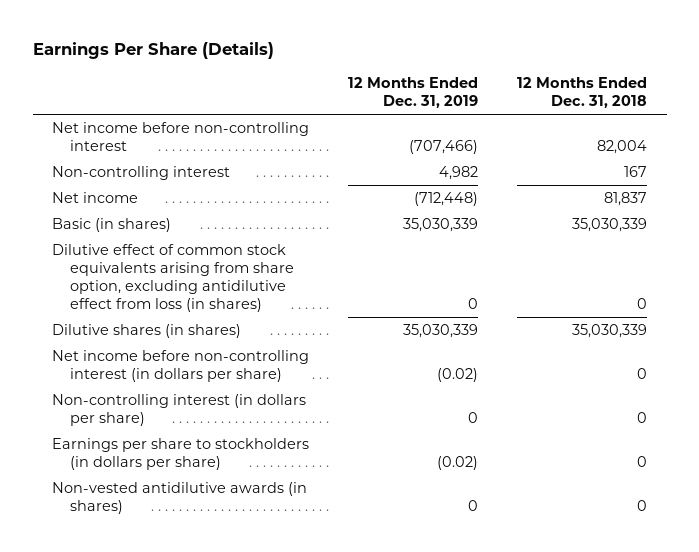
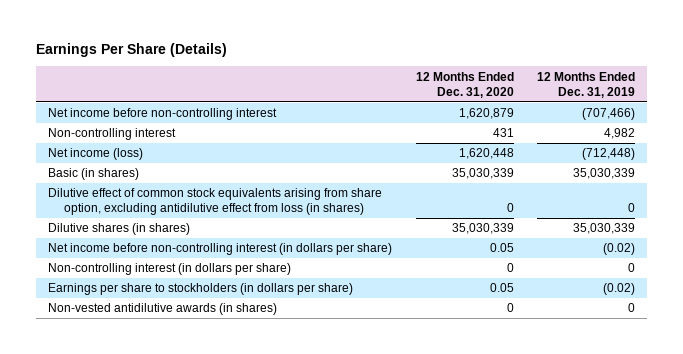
[517,77,648,109] 12 Months Ended Dec. 31, 2018 -> none
none -> [415,71,514,98] 12 Months Ended Dec. 31, 2020
[52,192,139,204] Net income -> [47,148,143,161] Net income (loss)

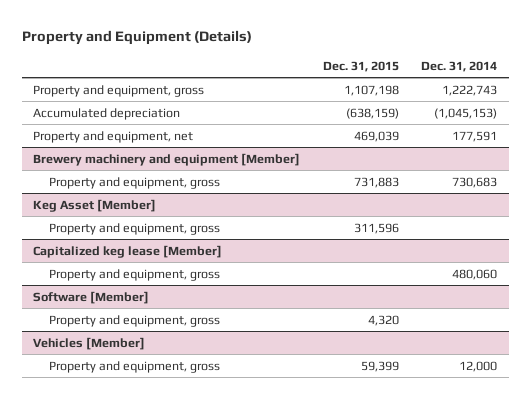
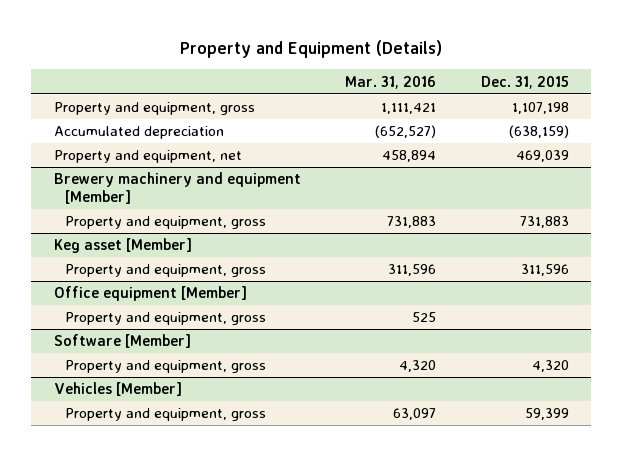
[421,60,498,72] Dec. 31, 2014 -> none
none -> [345,75,437,89] Mar. 31, 2016
[33,198,157,212] Keg Asset [Member] -> [53,238,192,254] Keg asset [Member]
[33,244,223,258] Capitalized keg lease [Member] -> none
none -> [53,286,247,302] Office equipment [Member]

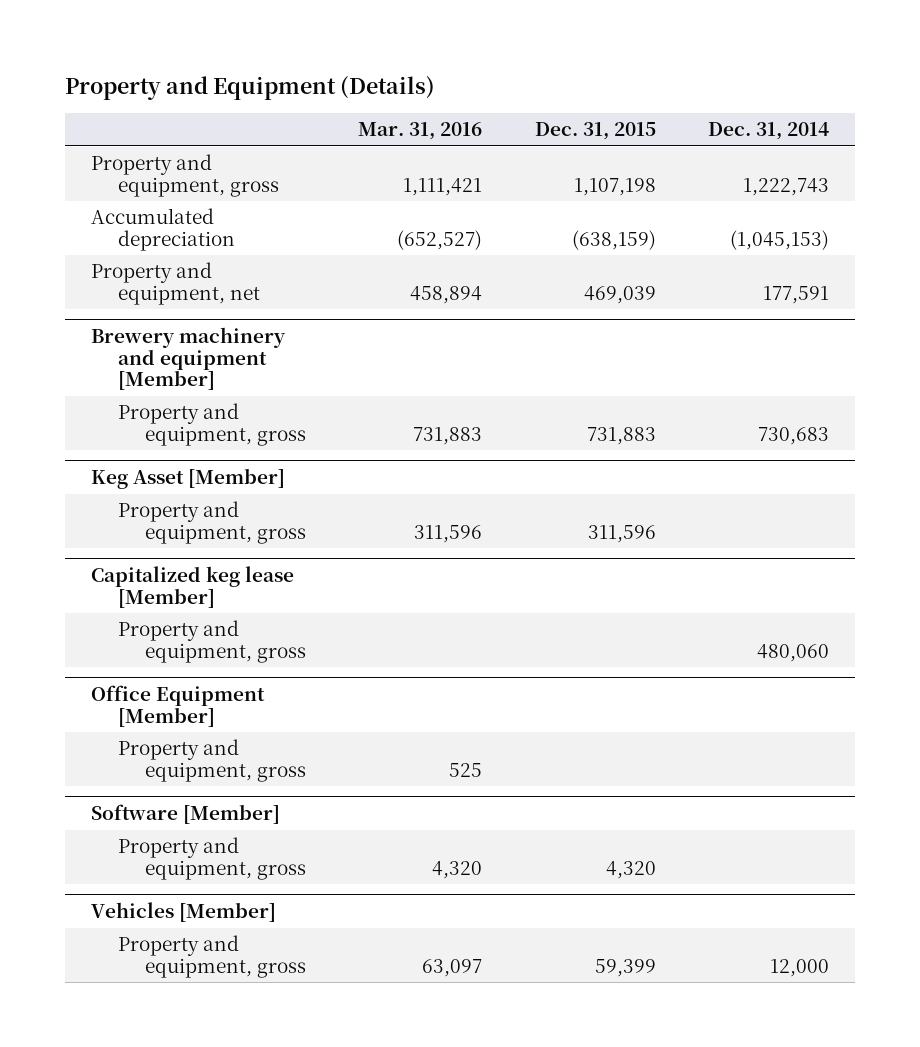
none -> [708,122,830,141] Dec. 31, 2014
[53,238,192,254] Keg asset [Member] -> [90,468,285,490] Keg Asset [Member]
none -> [90,566,294,608] Capitalized keg lease [Member]
none -> [117,620,306,663] Property and equipment, gross
[53,286,247,302] Office equipment [Member] -> [90,685,265,727] Office Equipment [Member]

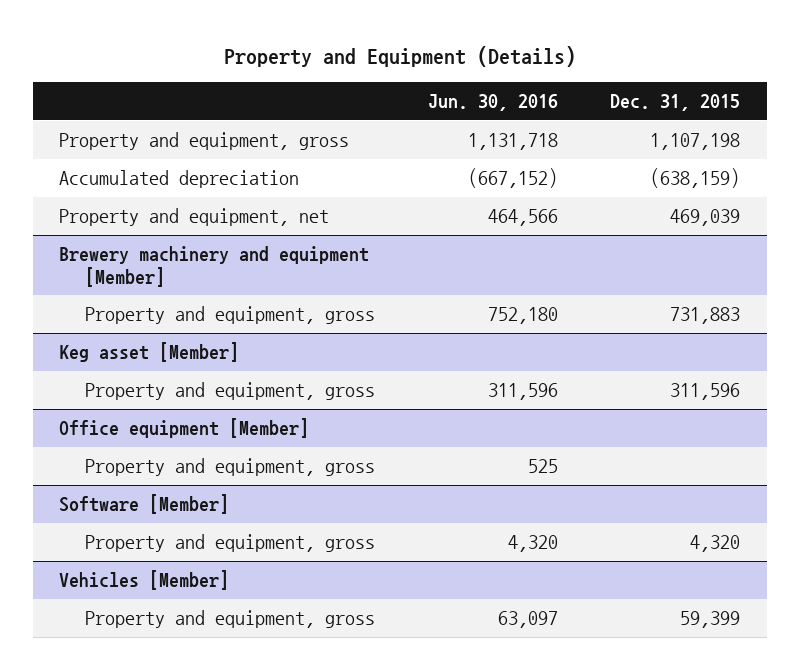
[358,122,483,141] Mar. 31, 2016 -> none
[708,122,830,141] Dec. 31, 2014 -> none
none -> [427,94,558,112] Jun. 30, 2016
[90,468,285,490] Keg Asset [Member] -> [59,342,240,363] Keg asset [Member]
[90,566,294,608] Capitalized keg lease [Member] -> none
[117,620,306,663] Property and equipment, gross -> none
[90,685,265,727] Office Equipment [Member] -> [59,418,310,439] Office equipment [Member]

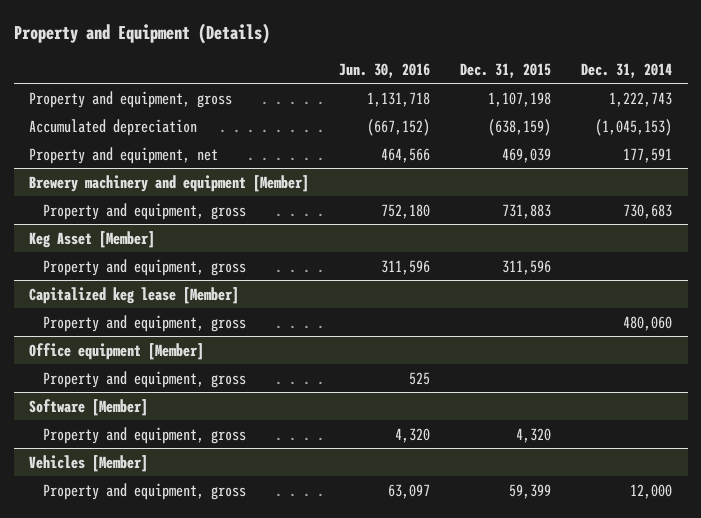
none -> [581,62,673,78] Dec. 31, 2014
[59,342,240,363] Keg asset [Member] -> [28,230,155,248] Keg Asset [Member]
none -> [28,286,239,304] Capitalized keg lease [Member]
none -> [42,314,246,332] Property and equipment, gross

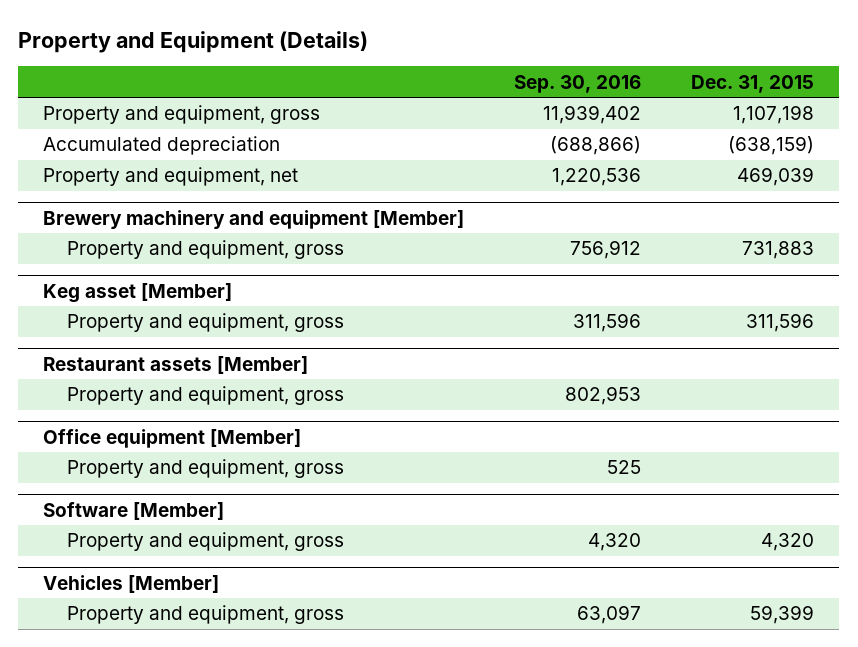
[339,62,431,78] Jun. 30, 2016 -> none
[581,62,673,78] Dec. 31, 2014 -> none
none -> [514,74,642,93] Sep. 30, 2016
[28,230,155,248] Keg Asset [Member] -> [43,282,233,303] Keg asset [Member]
[28,286,239,304] Capitalized keg lease [Member] -> none
none -> [43,355,309,374] Restaurant assets [Member]

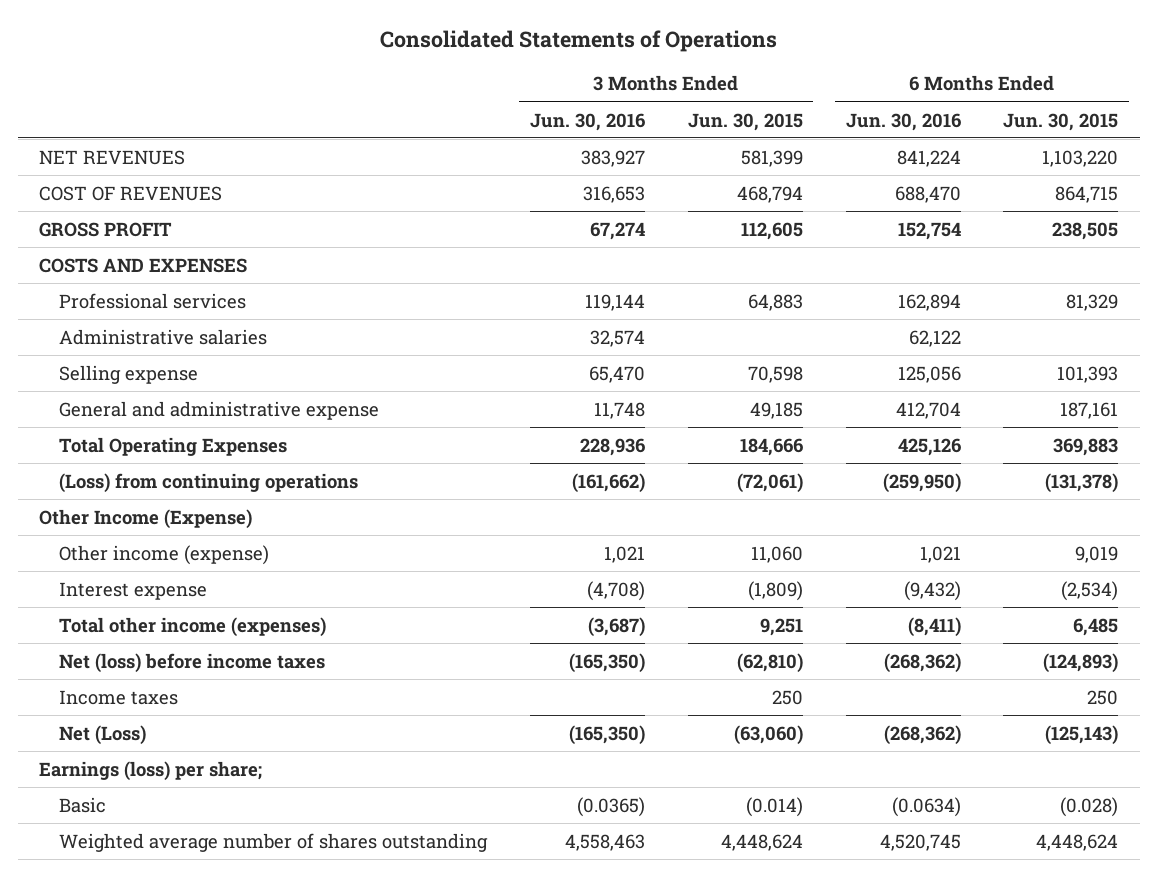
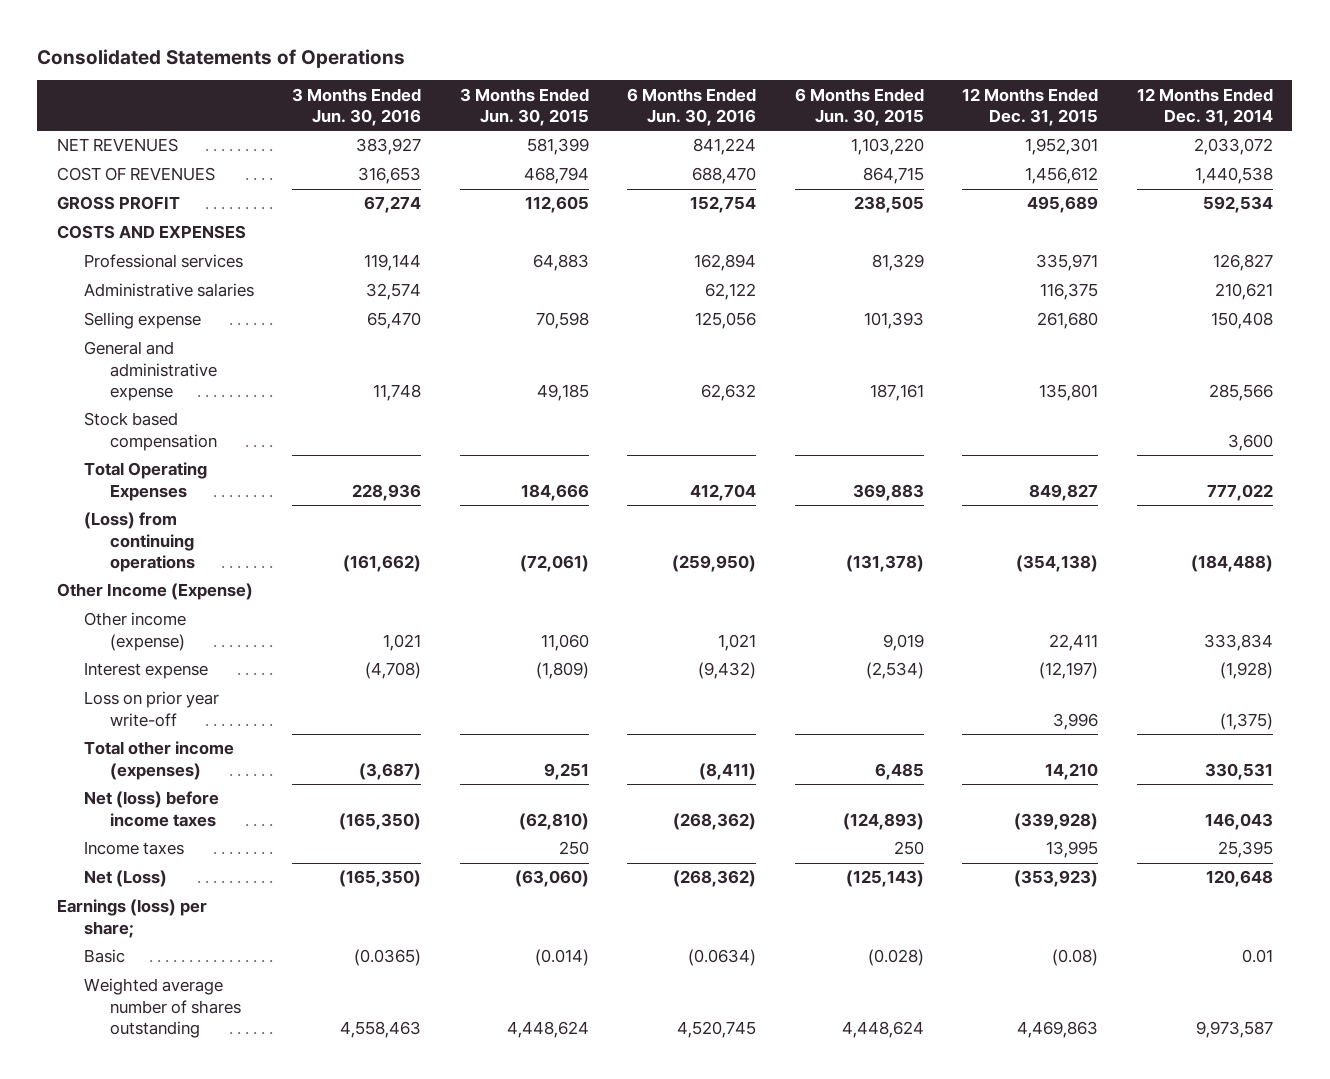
none -> [962,87,1099,126] 12 Months Ended Dec. 31, 2015
none -> [1136,87,1273,126] 12 Months Ended Dec. 31, 2014
[895,401,961,419] 412,704 -> [701,383,757,401] 62,632
none -> [83,412,218,451] Stock based compensation
[897,437,961,456] 425,126 -> [690,483,757,501] 412,704
none -> [83,691,219,727] Loss on prior year write-off

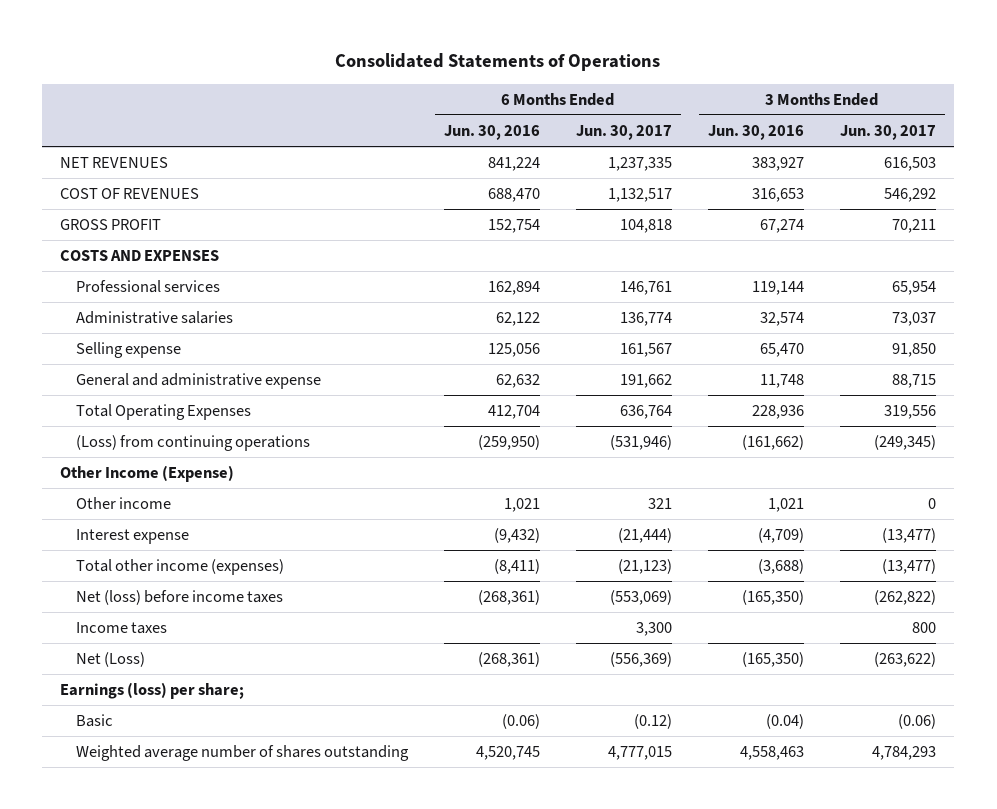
[459,87,589,126] 3 Months Ended Jun. 30, 2015 -> none
[794,87,924,126] 6 Months Ended Jun. 30, 2015 -> none
[962,87,1099,126] 12 Months Ended Dec. 31, 2015 -> none
[1136,87,1273,126] 12 Months Ended Dec. 31, 2014 -> none
none -> [576,124,673,140] Jun. 30, 2017
none -> [840,124,937,140] Jun. 30, 2017
[83,412,218,451] Stock based compensation -> none
[83,691,219,727] Loss on prior year write-off -> none
[83,612,186,651] Other income (expense) -> [75,496,171,509] Other income
[365,662,422,680] (4,708) -> [758,527,805,543] (4,709)
[359,762,422,780] (3,687) -> [758,558,805,574] (3,688)
[673,812,757,830] (268,362) -> [477,589,540,605] (268,361)
[673,870,757,888] (268,362) -> [477,651,540,667] (268,361)
[354,949,422,967] (0.0365) -> [766,713,805,729] (0.04)
[688,949,757,967] (0.0634) -> [501,713,540,729] (0.06)

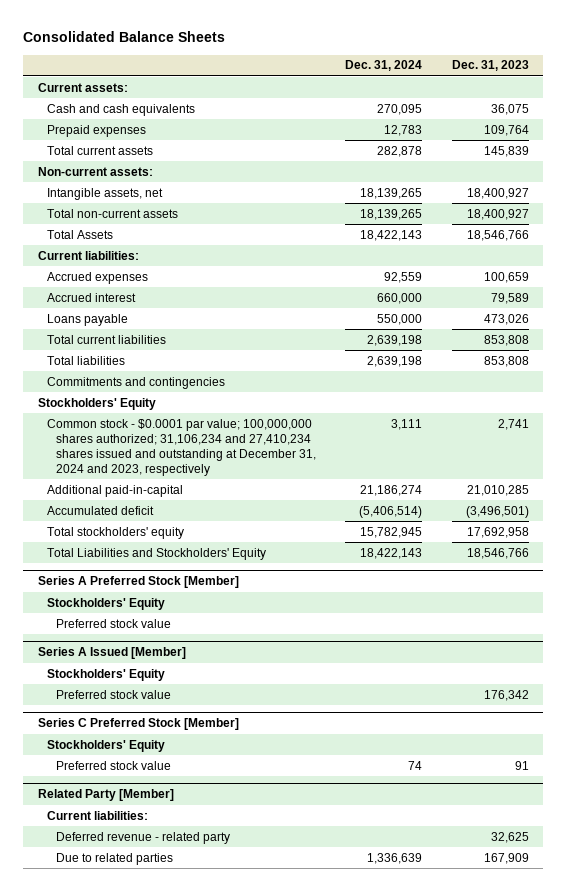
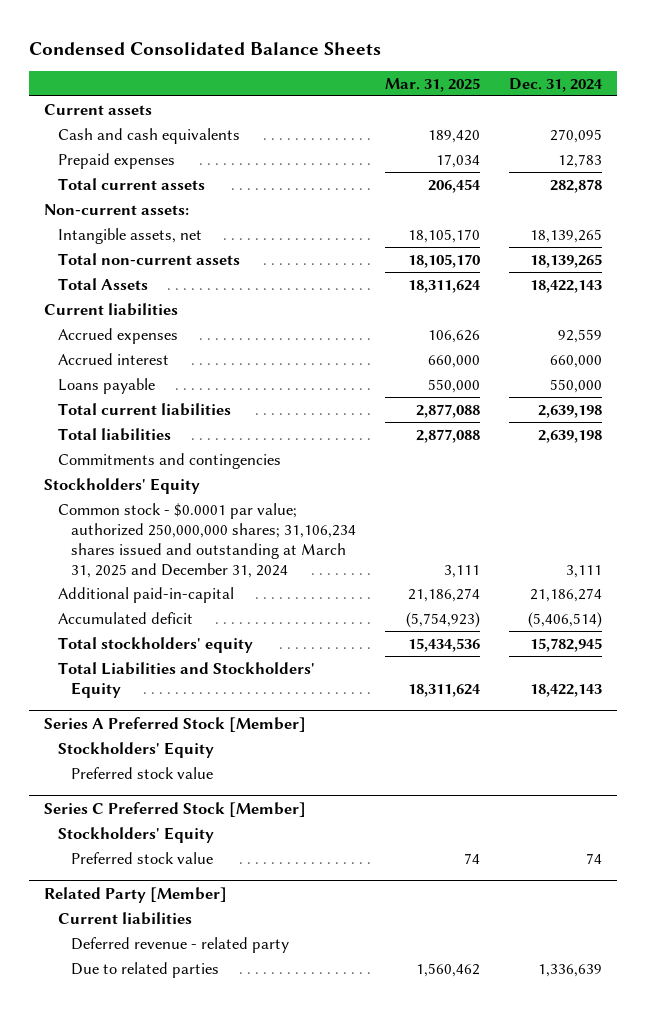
[23,31,226,43] Consolidated Balance Sheets -> [29,41,382,55] Condensed Consolidated Balance Sheets
[451,60,529,72] Dec. 31, 2023 -> none
none -> [385,77,481,92] Mar. 31, 2025
[38,82,129,92] Current assets: -> [43,103,152,115] Current assets
[38,250,140,260] Current liabilities: -> [43,302,178,316] Current liabilities
[46,418,316,476] Common stock - $0.0001 par value; 100,000,000 shares authorized; 31,106,234 and 27,410,234 shares issued and outstanding at December 31, 2024 and 2023, respectively -> [57,502,357,578] Common stock - $0.0001 par value; authorized 250,000,000 shares; 31,106,234 shares issued and outstanding at March 31, 2025 and December 31, 2024
[38,647,187,660] Series A Issued [Member] -> none
[46,668,165,681] Stockholders' Equity -> none
[55,689,171,699] Preferred stock value -> none
[46,810,148,820] Current liabilities: -> [57,911,192,925] Current liabilities

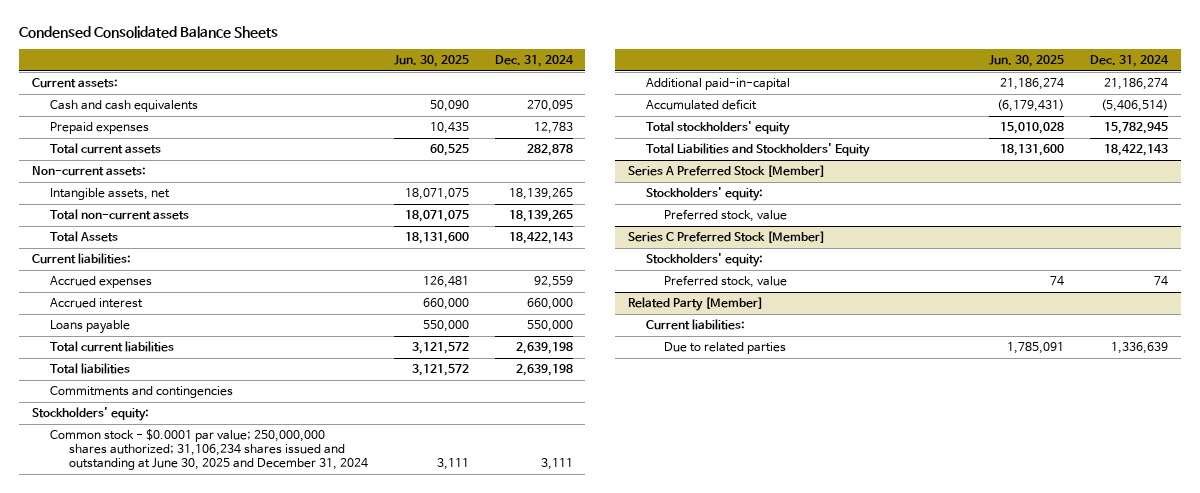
[385,77,481,92] Mar. 31, 2025 -> none
none -> [393,55,469,68] Jun. 30, 2025
[43,103,152,115] Current assets -> [32,78,119,89] Current assets:
[43,302,178,316] Current liabilities -> [32,253,132,265] Current liabilities:
[43,477,200,494] Stockholders' Equity -> [32,407,150,422] Stockholders' equity:
[57,502,357,578] Common stock - $0.0001 par value; authorized 250,000,000 shares; 31,106,234 shares issued and outstanding at March 31, 2025 and December 31, 2024 -> [50,429,368,470] Common stock - $0.0001 par value; 250,000,000 shares authorized; 31,106,234 shares issued and outstanding at June 30, 2025 and December 31, 2024
[57,741,214,758] Stockholders' Equity -> [645,187,763,202] Stockholders' equity:
[71,766,214,779] Preferred stock value -> [663,209,787,223] Preferred stock, value
[57,826,214,843] Stockholders' Equity -> [645,253,763,268] Stockholders' equity:
[71,851,214,864] Preferred stock value -> [663,275,787,289] Preferred stock, value
[71,936,290,953] Deferred revenue - related party -> none
[57,911,192,925] Current liabilities -> [645,319,745,331] Current liabilities:

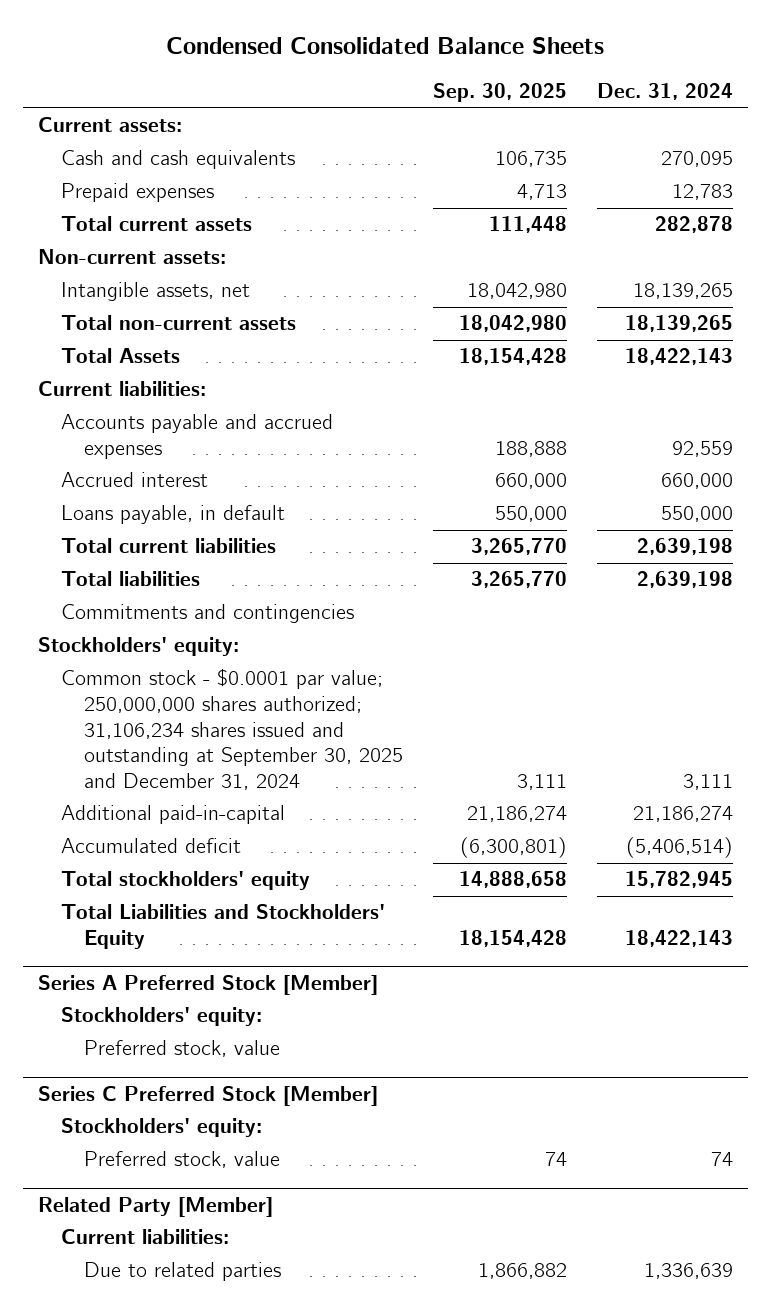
[393,55,469,68] Jun. 30, 2025 -> none
none -> [432,83,567,103] Sep. 30, 2025
[50,276,153,289] Accrued expenses -> [60,414,333,460] Accounts payable and accrued expenses
[50,320,131,335] Loans payable -> [60,505,285,525] Loans payable, in default
[50,429,368,470] Common stock - $0.0001 par value; 250,000,000 shares authorized; 31,106,234 shares issued and outstanding at June 30, 2025 and December 31, 2024 -> [60,668,403,790] Common stock - $0.0001 par value; 250,000,000 shares authorized; 31,106,234 shares issued and outstanding at September 30, 2025 and December 31, 2024

